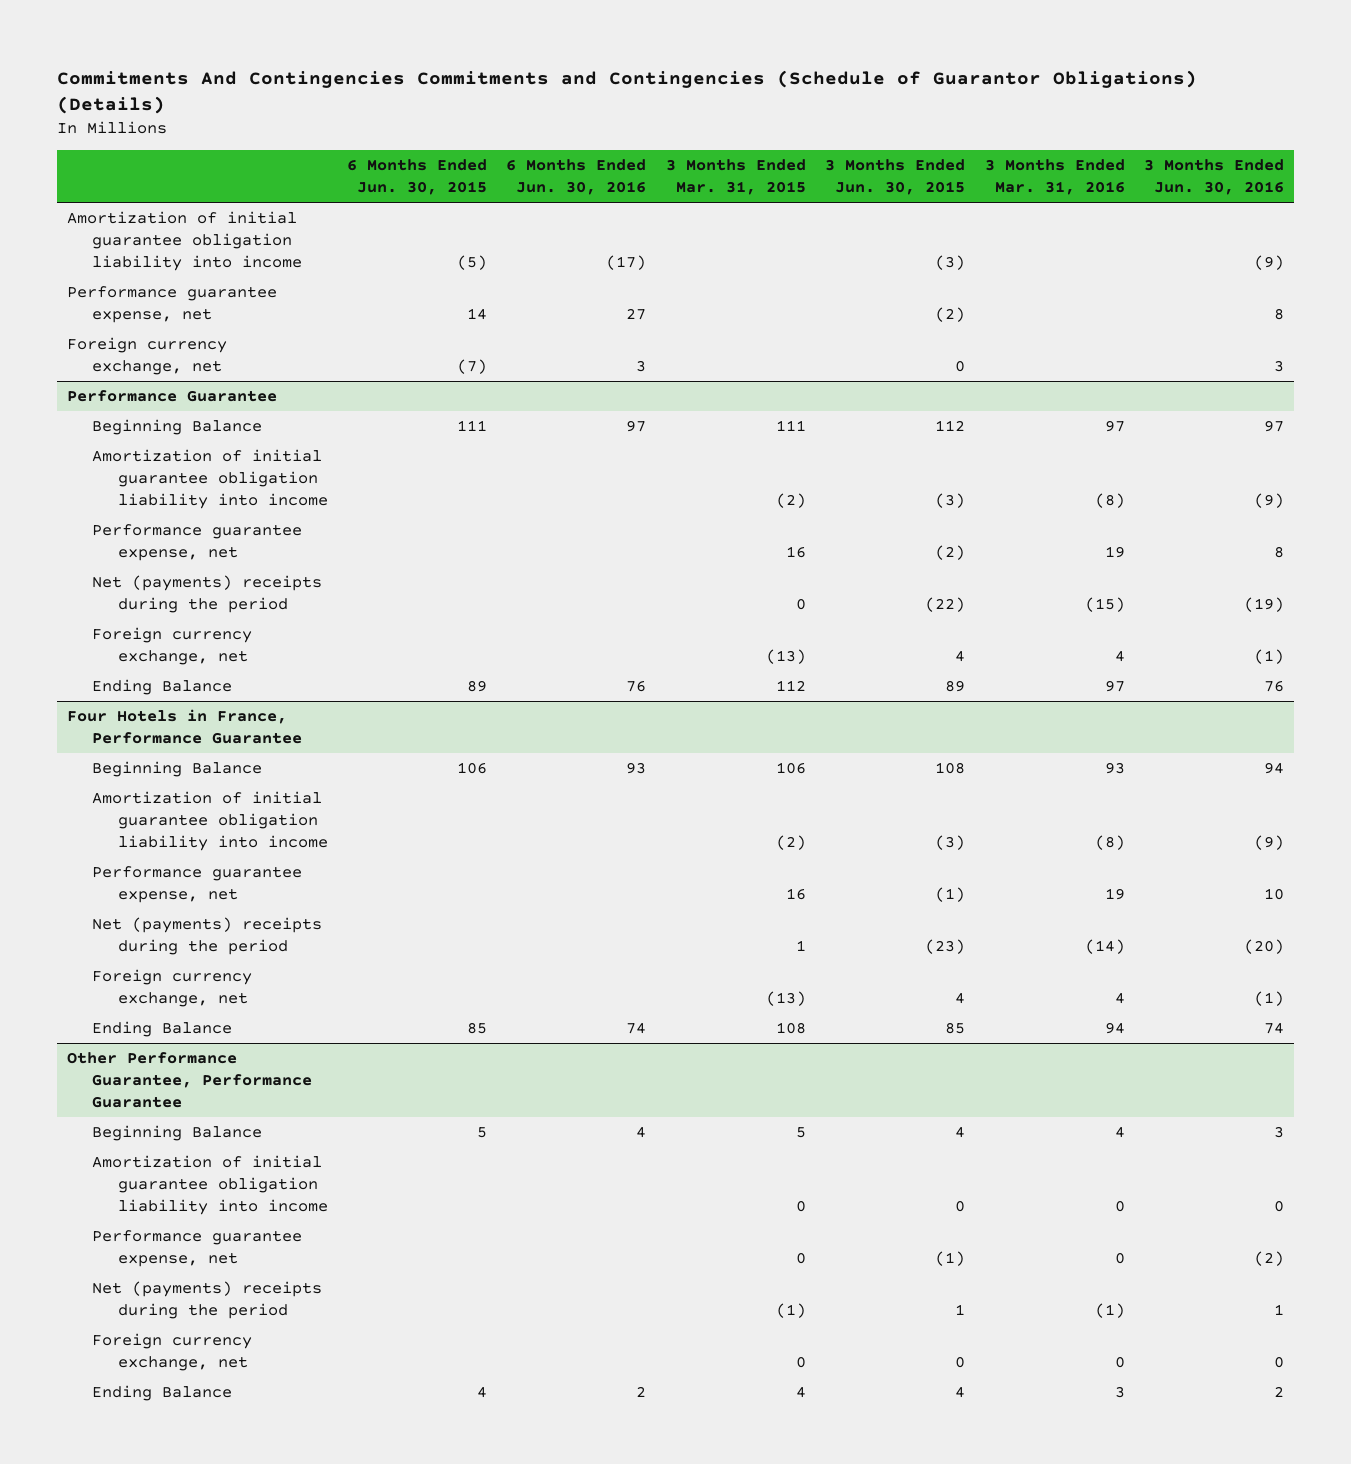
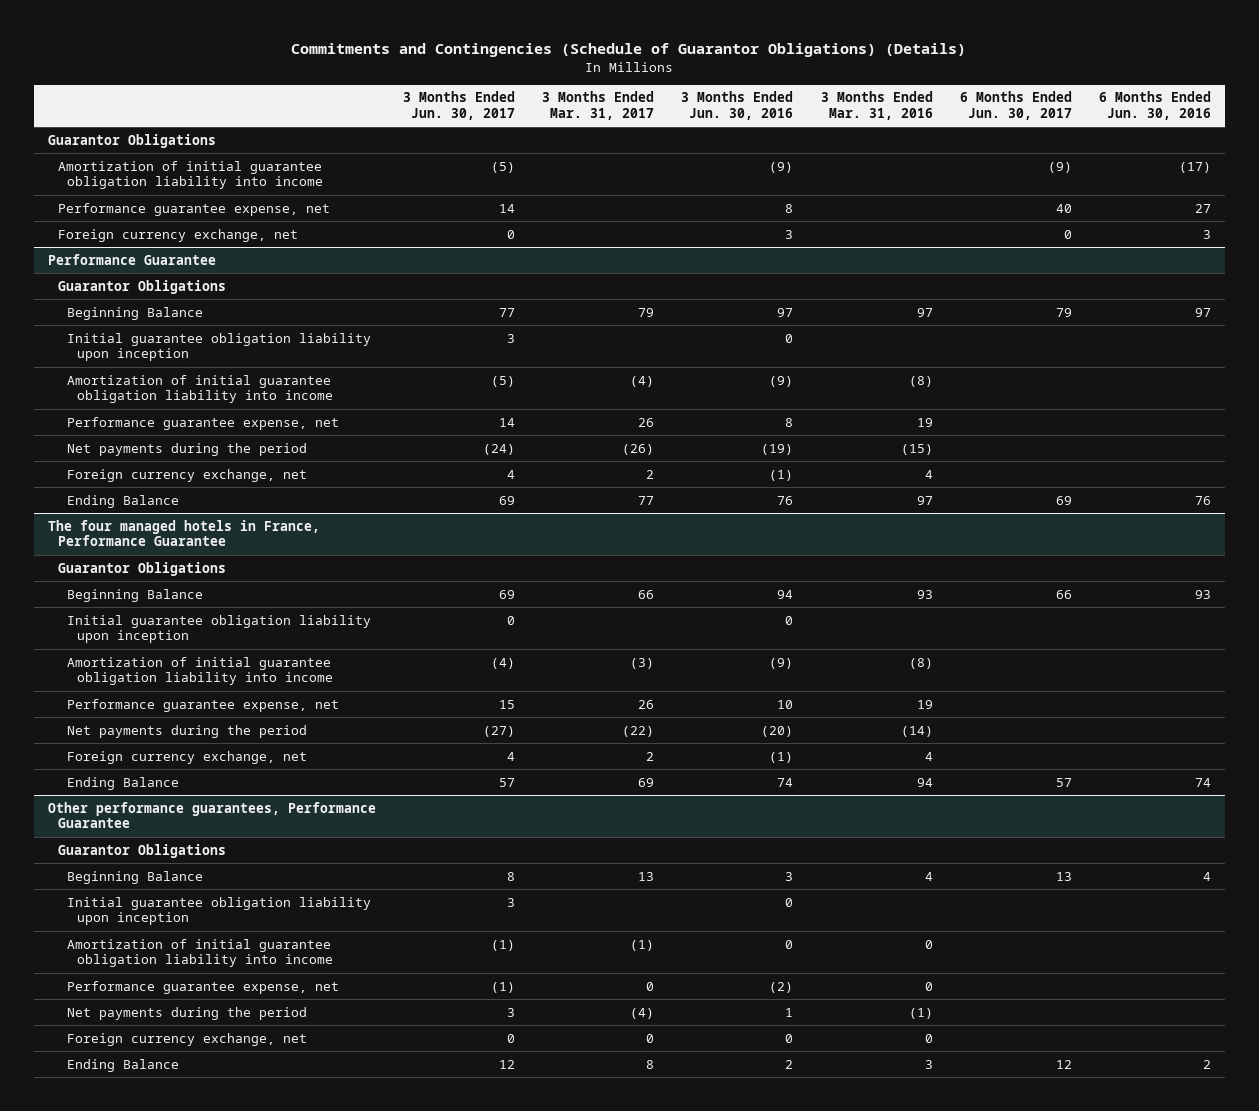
[57,69,1198,115] Commitments And Contingencies Commitments and Contingencies (Schedule of Guarantor Obligations) (Details) -> [291,43,967,58] Commitments and Contingencies (Schedule of Guarantor Obligations) (Details)
[346,159,487,196] 6 Months Ended Jun. 30, 2015 -> none
[665,159,806,196] 3 Months Ended Mar. 31, 2015 -> none
[825,159,966,196] 3 Months Ended Jun. 30, 2015 -> none
none -> [403,91,516,121] 3 Months Ended Jun. 30, 2017
none -> [542,91,655,121] 3 Months Ended Mar. 31, 2017
none -> [959,91,1072,121] 6 Months Ended Jun. 30, 2017
none -> [47,133,216,148] Guarantor Obligations
none -> [57,279,226,294] Guarantor Obligations
none -> [67,332,372,362] Initial guarantee obligation liability upon inception
[92,575,323,613] Net (payments) receipts during the period -> [67,442,308,456] Net payments during the period
[66,709,303,744] Four Hotels in France, Performance Guarantee -> [47,519,320,547] The four managed hotels in France, Performance Guarantee
none -> [57,561,226,576] Guarantor Obligations
none -> [67,614,372,644] Initial guarantee obligation liability upon inception
[92,917,323,955] Net (payments) receipts during the period -> [67,724,308,738] Net payments during the period
[66,1052,313,1108] Other Performance Guarantee, Performance Guarantee -> [47,801,376,829] Other performance guarantees, Performance Guarantee
none -> [57,843,226,858] Guarantor Obligations
none -> [67,896,372,926] Initial guarantee obligation liability upon inception
[92,1281,323,1319] Net (payments) receipts during the period -> [67,1006,308,1020] Net payments during the period

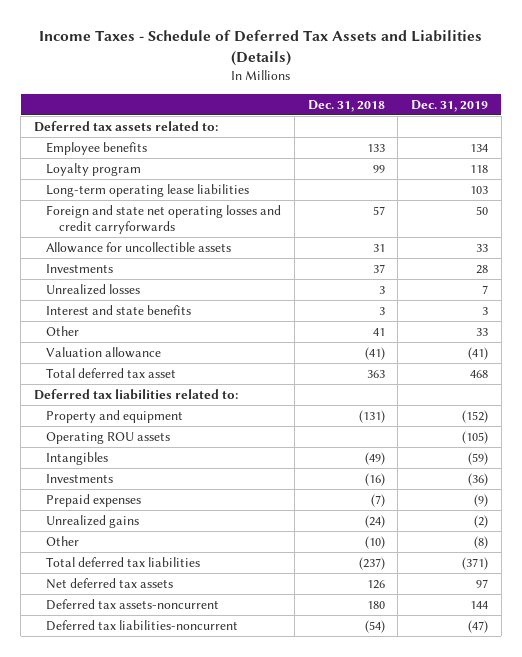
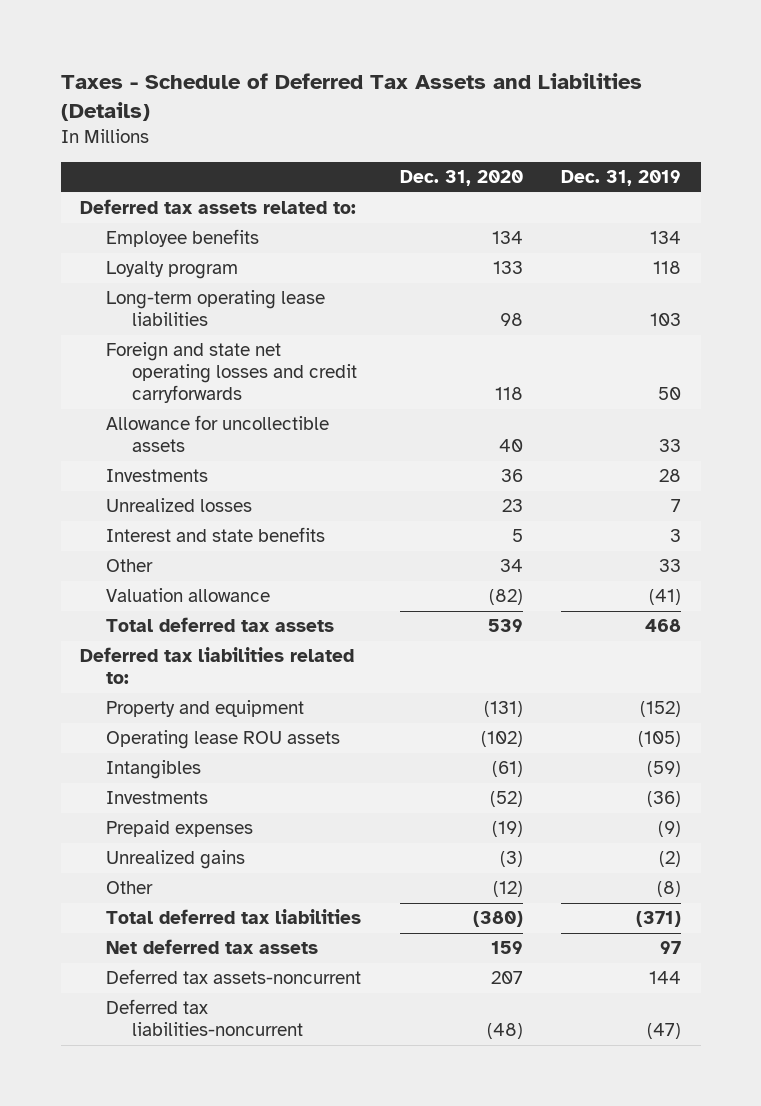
[38,30,482,67] Income Taxes - Schedule of Deferred Tax Assets and Liabilities (Details) -> [60,73,642,122] Taxes - Schedule of Deferred Tax Assets and Liabilities (Details)
[307,99,385,112] Dec. 31, 2018 -> none
none -> [399,170,523,187] Dec. 31, 2020
[46,367,177,378] Total deferred tax asset -> [106,617,335,633] Total deferred tax assets
[46,431,171,444] Operating ROU assets -> [106,730,341,750] Operating lease ROU assets

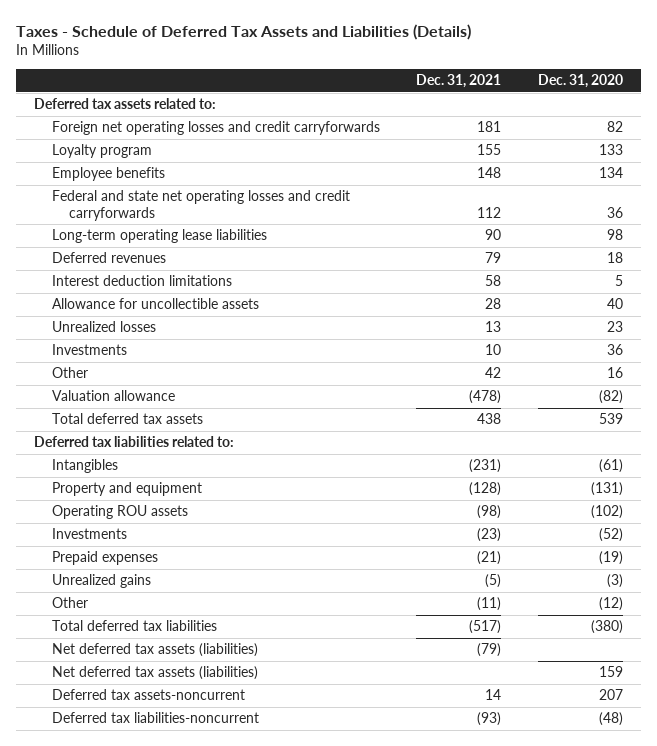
[561,170,682,187] Dec. 31, 2019 -> none
none -> [416,74,502,89] Dec. 31, 2021
none -> [51,121,380,136] Foreign net operating losses and credit carryforwards
[106,229,260,248] Employee benefits -> [51,167,165,182] Employee benefits
none -> [51,190,350,221] Federal and state net operating losses and credit carryforwards
[106,342,358,404] Foreign and state net operating losses and credit carryforwards -> none
none -> [51,252,166,264] Deferred revenues
none -> [51,275,232,287] Interest deduction limitations
[106,527,326,543] Interest and state benefits -> none
[106,469,209,483] Investments -> [51,344,127,356] Investments
[499,559,523,573] 34 -> [607,367,624,379] 16
[106,730,341,750] Operating lease ROU assets -> none
[106,700,305,718] Property and equipment -> [51,482,202,497] Property and equipment
none -> [51,505,188,520] Operating ROU assets
none -> [51,643,258,658] Net deferred tax assets (liabilities)
[106,939,319,955] Net deferred tax assets -> [51,666,258,681] Net deferred tax assets (liabilities)

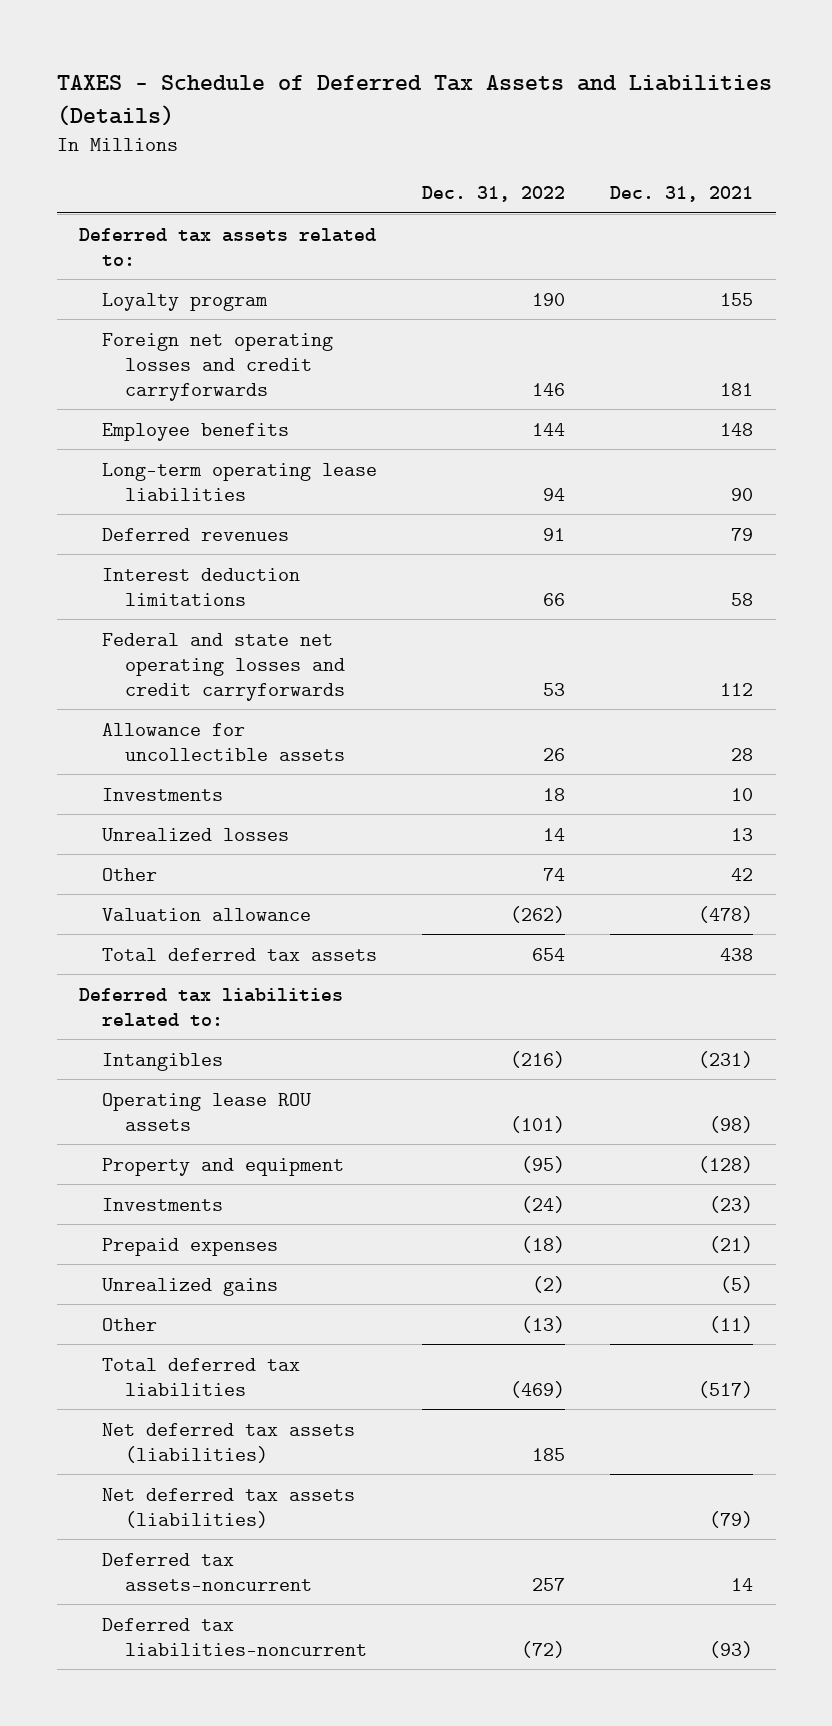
[15,23,471,40] Taxes - Schedule of Deferred Tax Assets and Liabilities (Details) -> [56,74,772,126] TAXES - Schedule of Deferred Tax Assets and Liabilities (Details)
[538,74,624,89] Dec. 31, 2020 -> none
none -> [422,186,566,203] Dec. 31, 2022
[51,121,380,136] Foreign net operating losses and credit carryforwards -> [102,332,334,401] Foreign net operating losses and credit carryforwards
[51,190,350,221] Federal and state net operating losses and credit carryforwards -> [102,632,345,701] Federal and state net operating losses and credit carryforwards
[51,321,156,333] Unrealized losses -> [102,827,290,841] Unrealized losses
none -> [102,1092,312,1131] Operating lease ROU assets
[51,505,188,520] Operating ROU assets -> none
[51,643,258,658] Net deferred tax assets (liabilities) -> [102,1487,356,1528] Net deferred tax assets (liabilities)

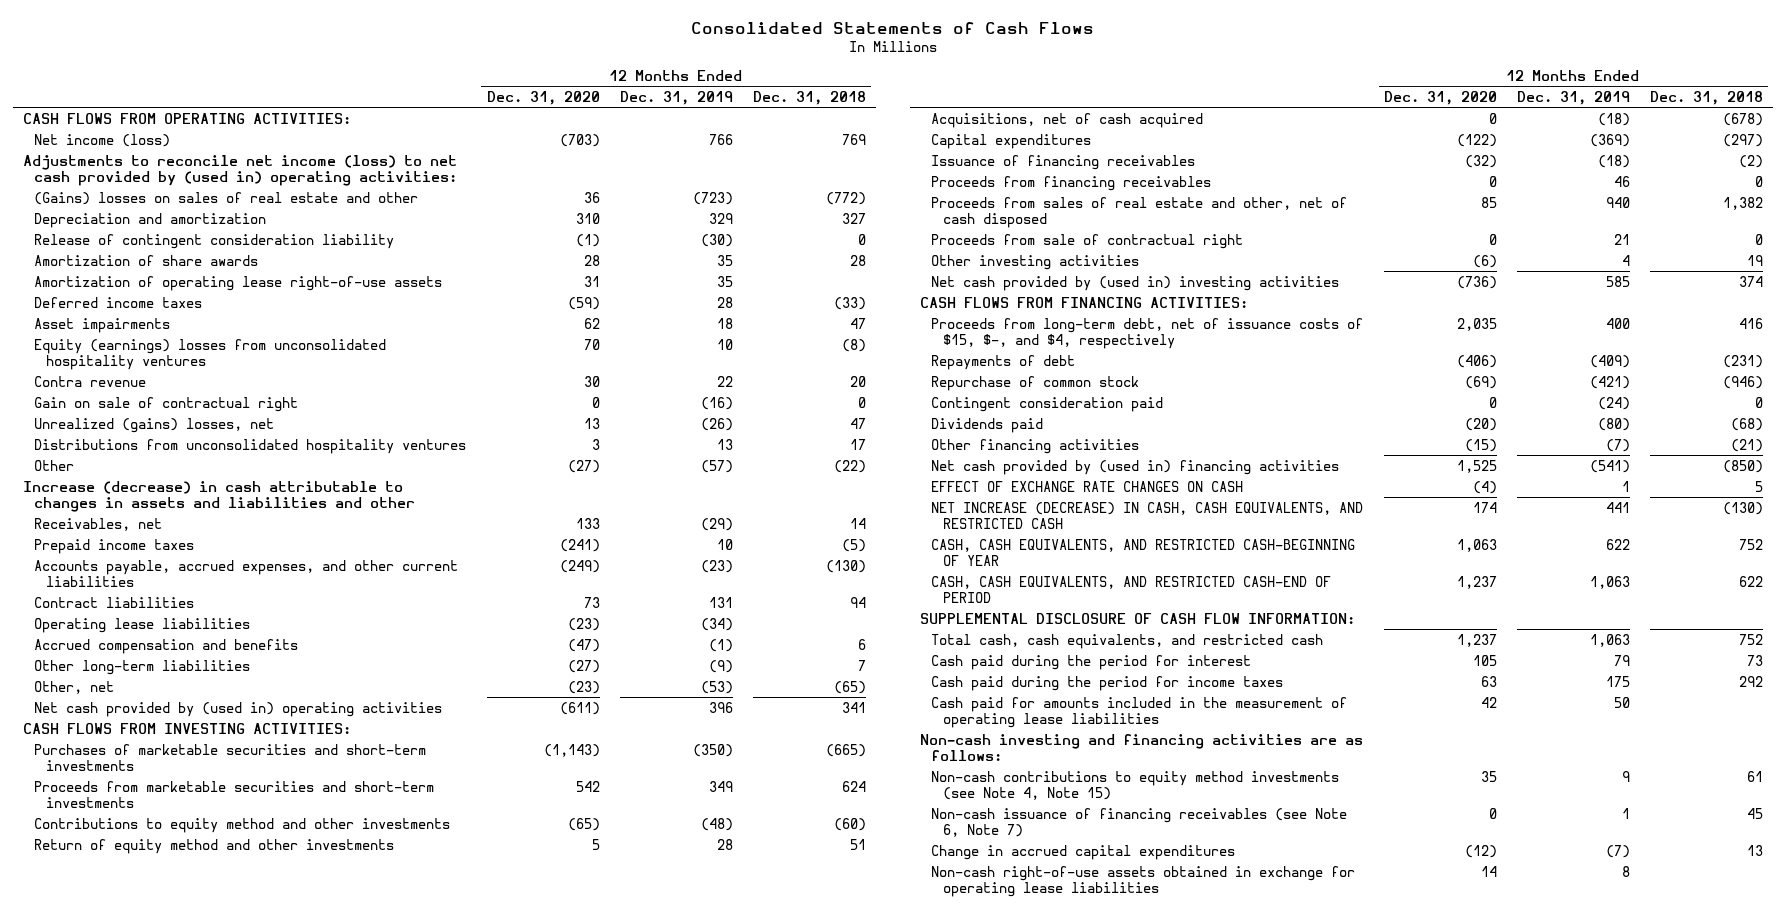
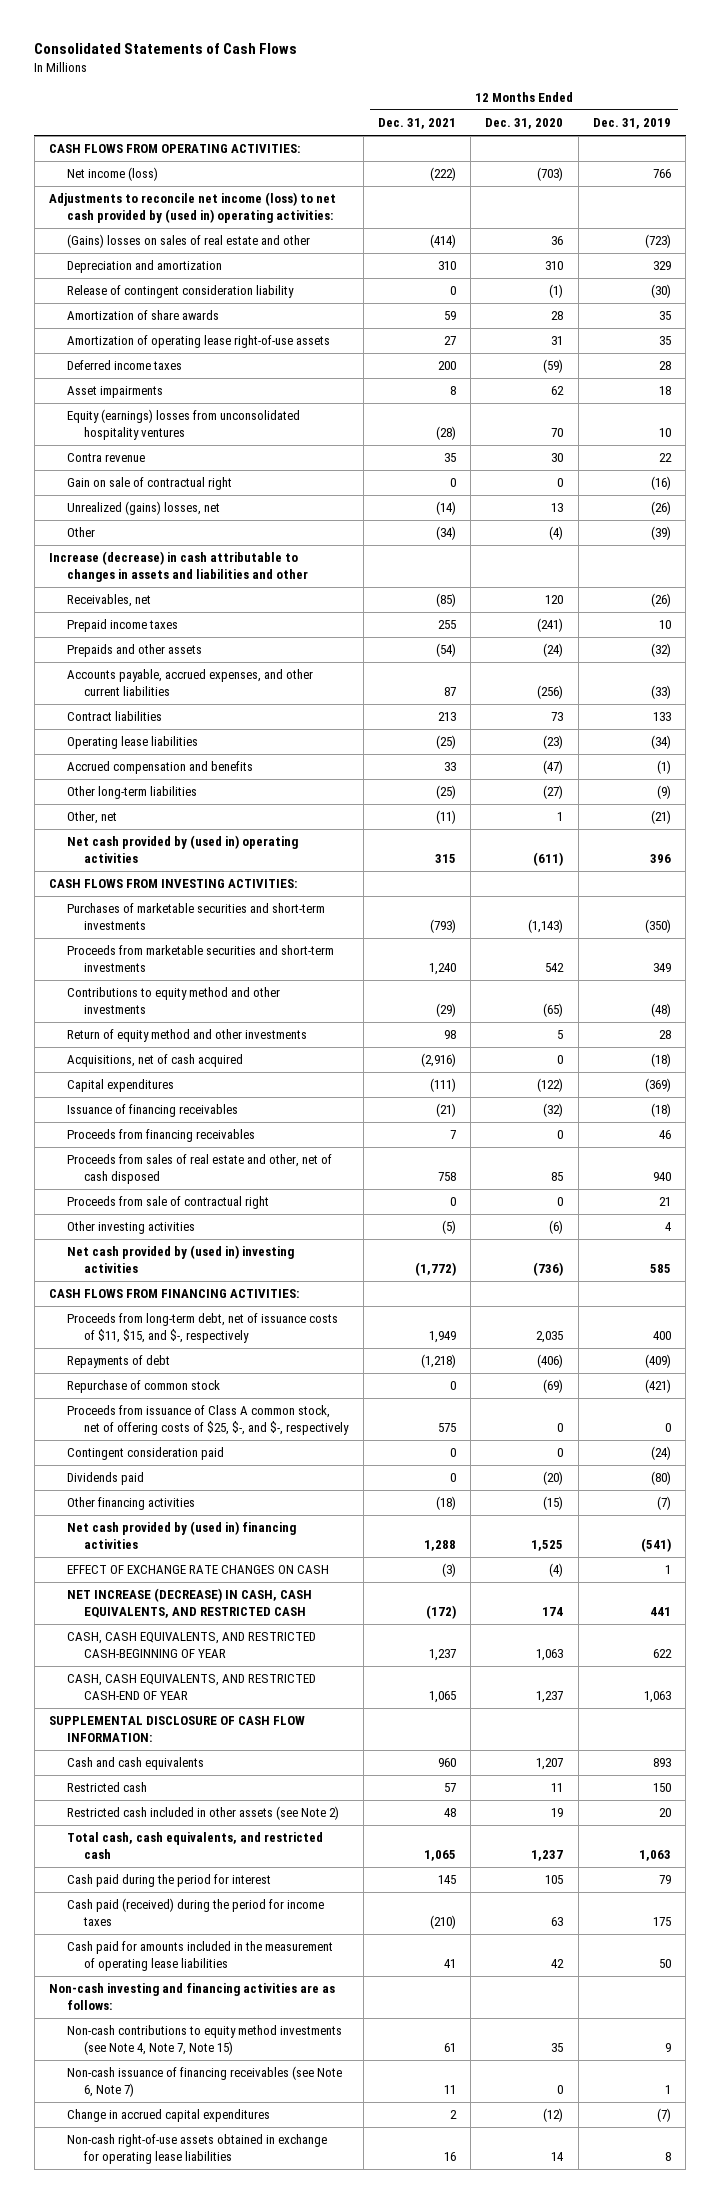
[752,90,866,105] Dec. 31, 2018 -> none
none -> [377,118,456,130] Dec. 31, 2021
[34,438,467,454] Distributions from unconsolidated hospitality ventures -> none
[567,459,600,473] (27) -> [549,526,564,541] (4)
[700,459,733,473] (57) -> [650,526,671,541] (39)
[575,517,600,529] 133 -> [545,595,564,605] 120
[700,517,733,531] (29) -> [650,593,671,608] (26)
none -> [66,644,202,658] Prepaids and other assets
[559,559,600,573] (249) -> [537,684,564,699] (256)
[700,559,733,573] (23) -> [650,684,671,699] (33)
[708,596,733,608] 131 -> [652,712,671,722] 133
[567,680,600,694] (23) -> [557,812,564,822] 1
[700,680,733,694] (53) -> [650,810,671,825] (21)
[931,317,1364,349] Proceeds from long-term debt, net of issuance costs of $15, $-, and $4, respectively -> [66,1313,338,1343] Proceeds from long-term debt, net of issuance costs of $11, $15, and $-, respectively
none -> [66,1405,350,1435] Proceeds from issuance of Class A common stock, net of offering costs of $25, $-, and $-, respectively
[931,575,1332,603] CASH, CASH EQUIVALENTS, AND RESTRICTED CASH-END OF PERIOD -> [66,1674,316,1700] CASH, CASH EQUIVALENTS, AND RESTRICTED CASH-END OF YEAR
none -> [66,1757,204,1771] Cash and cash equivalents
none -> [66,1782,147,1793] Restricted cash
none -> [66,1806,339,1821] Restricted cash included in other assets (see Note 2)
[931,675,1284,691] Cash paid during the period for income taxes -> [66,1898,324,1926] Cash paid (received) during the period for income taxes
[931,770,1340,800] Non-cash contributions to equity method investments (see Note 4, Note 15) -> [66,2025,342,2055] Non-cash contributions to equity method investments (see Note 4, Note 7, Note 15)

